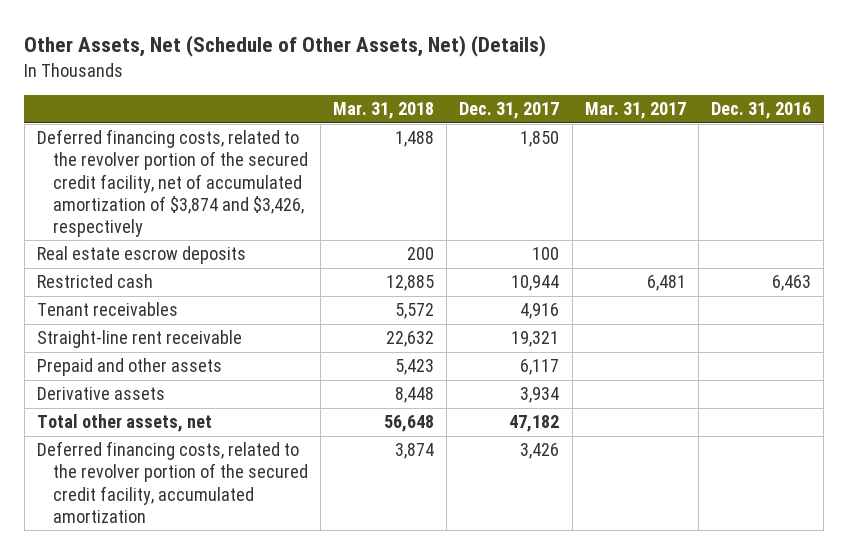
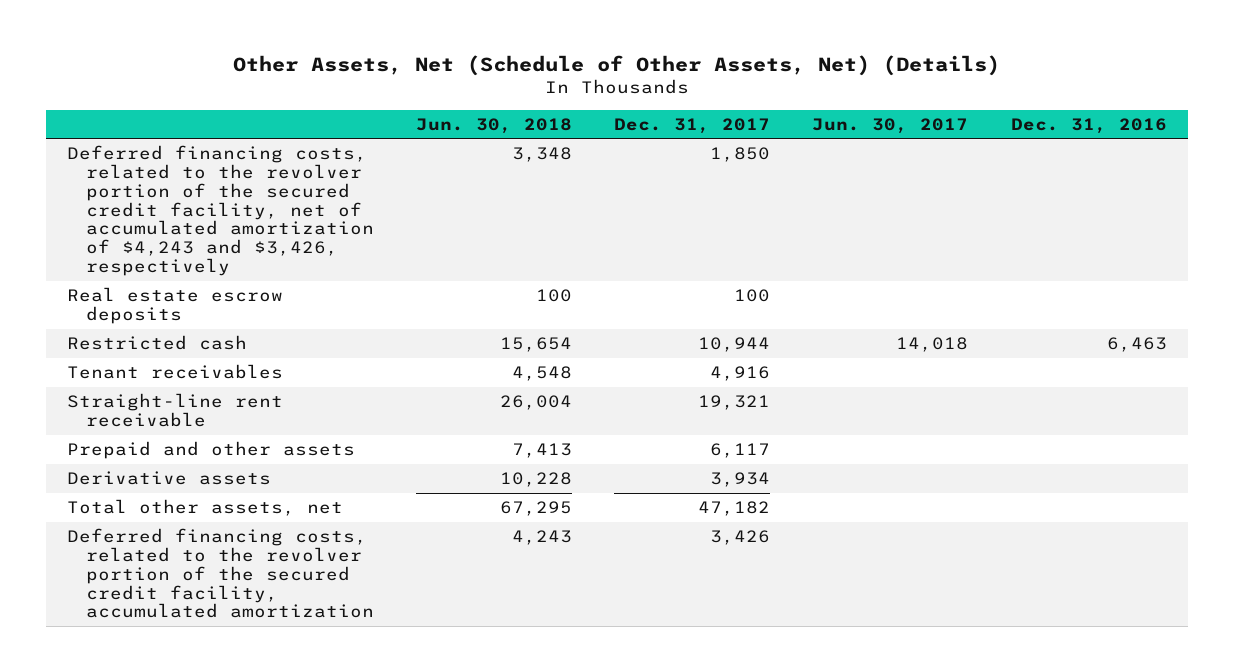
[333,102,435,120] Mar. 31, 2018 -> none
[584,102,686,120] Mar. 31, 2017 -> none
none -> [415,117,572,134] Jun. 30, 2018
none -> [812,117,969,134] Jun. 30, 2017
[36,129,308,237] Deferred financing costs, related to the revolver portion of the secured credit facility, net of accumulated amortization of $3,874 and $3,426, respectively -> [66,145,374,277] Deferred financing costs, related to the revolver portion of the secured credit facility, net of accumulated amortization of $4,243 and $3,426, respectively

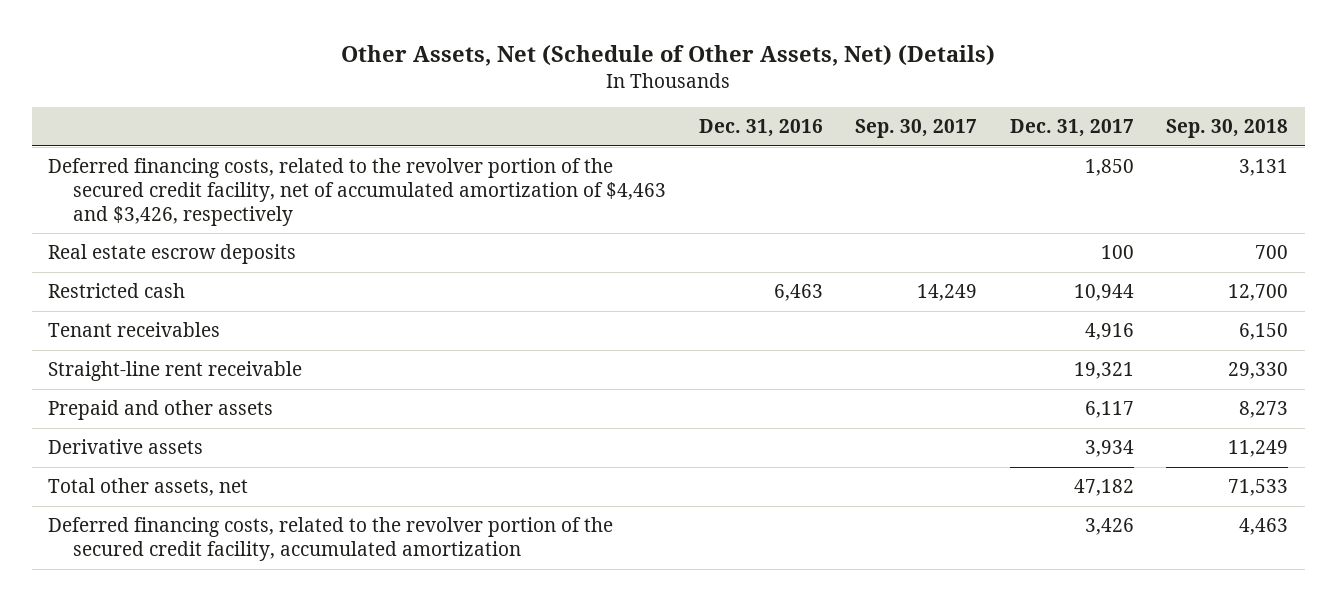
[415,117,572,134] Jun. 30, 2018 -> none
[812,117,969,134] Jun. 30, 2017 -> none
none -> [855,119,978,139] Sep. 30, 2017
none -> [1166,119,1289,139] Sep. 30, 2018
[66,145,374,277] Deferred financing costs, related to the revolver portion of the secured credit facility, net of accumulated amortization of $4,243 and $3,426, respectively -> [48,158,666,226] Deferred financing costs, related to the revolver portion of the secured credit facility, net of accumulated amortization of $4,463 and $3,426, respectively

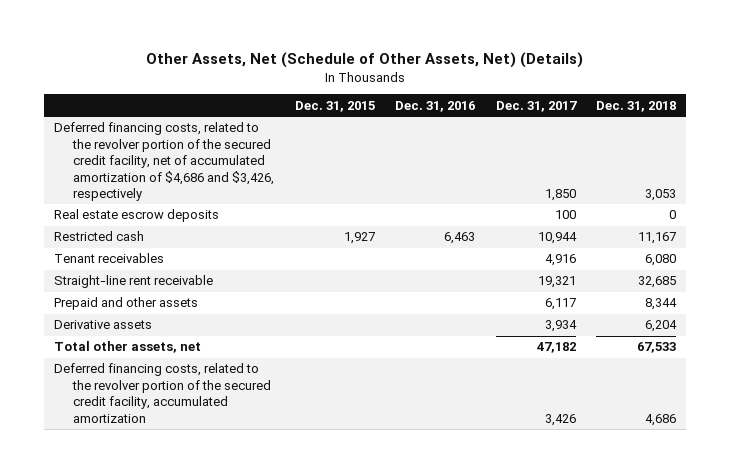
[855,119,978,139] Sep. 30, 2017 -> none
[1166,119,1289,139] Sep. 30, 2018 -> none
none -> [294,100,375,112] Dec. 31, 2015
none -> [596,100,677,112] Dec. 31, 2018
[48,158,666,226] Deferred financing costs, related to the revolver portion of the secured credit facility, net of accumulated amortization of $4,463 and $3,426, respectively -> [54,122,275,202] Deferred financing costs, related to the revolver portion of the secured credit facility, net of accumulated amortization of $4,686 and $3,426, respectively

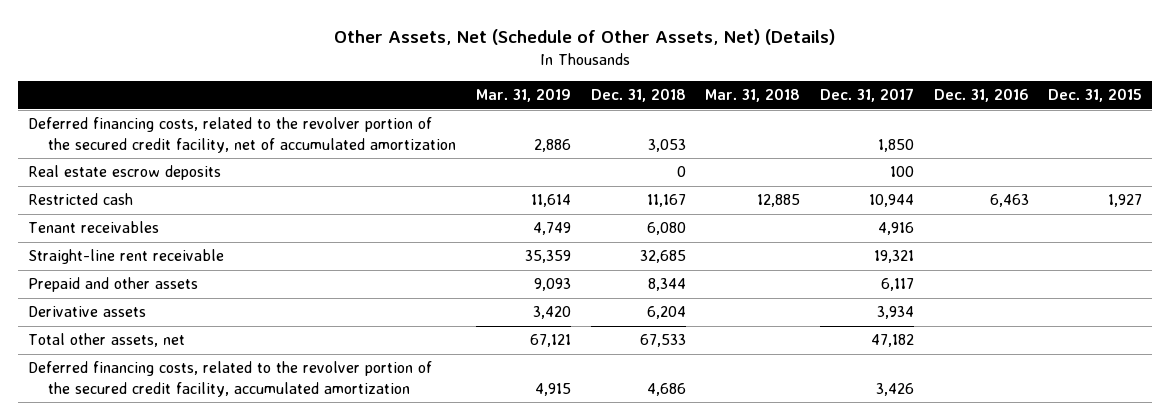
none -> [476,88,572,103] Mar. 31, 2019
none -> [705,88,801,103] Mar. 31, 2018
[54,122,275,202] Deferred financing costs, related to the revolver portion of the secured credit facility, net of accumulated amortization of $4,686 and $3,426, respectively -> [27,117,457,153] Deferred financing costs, related to the revolver portion of the secured credit facility, net of accumulated amortization

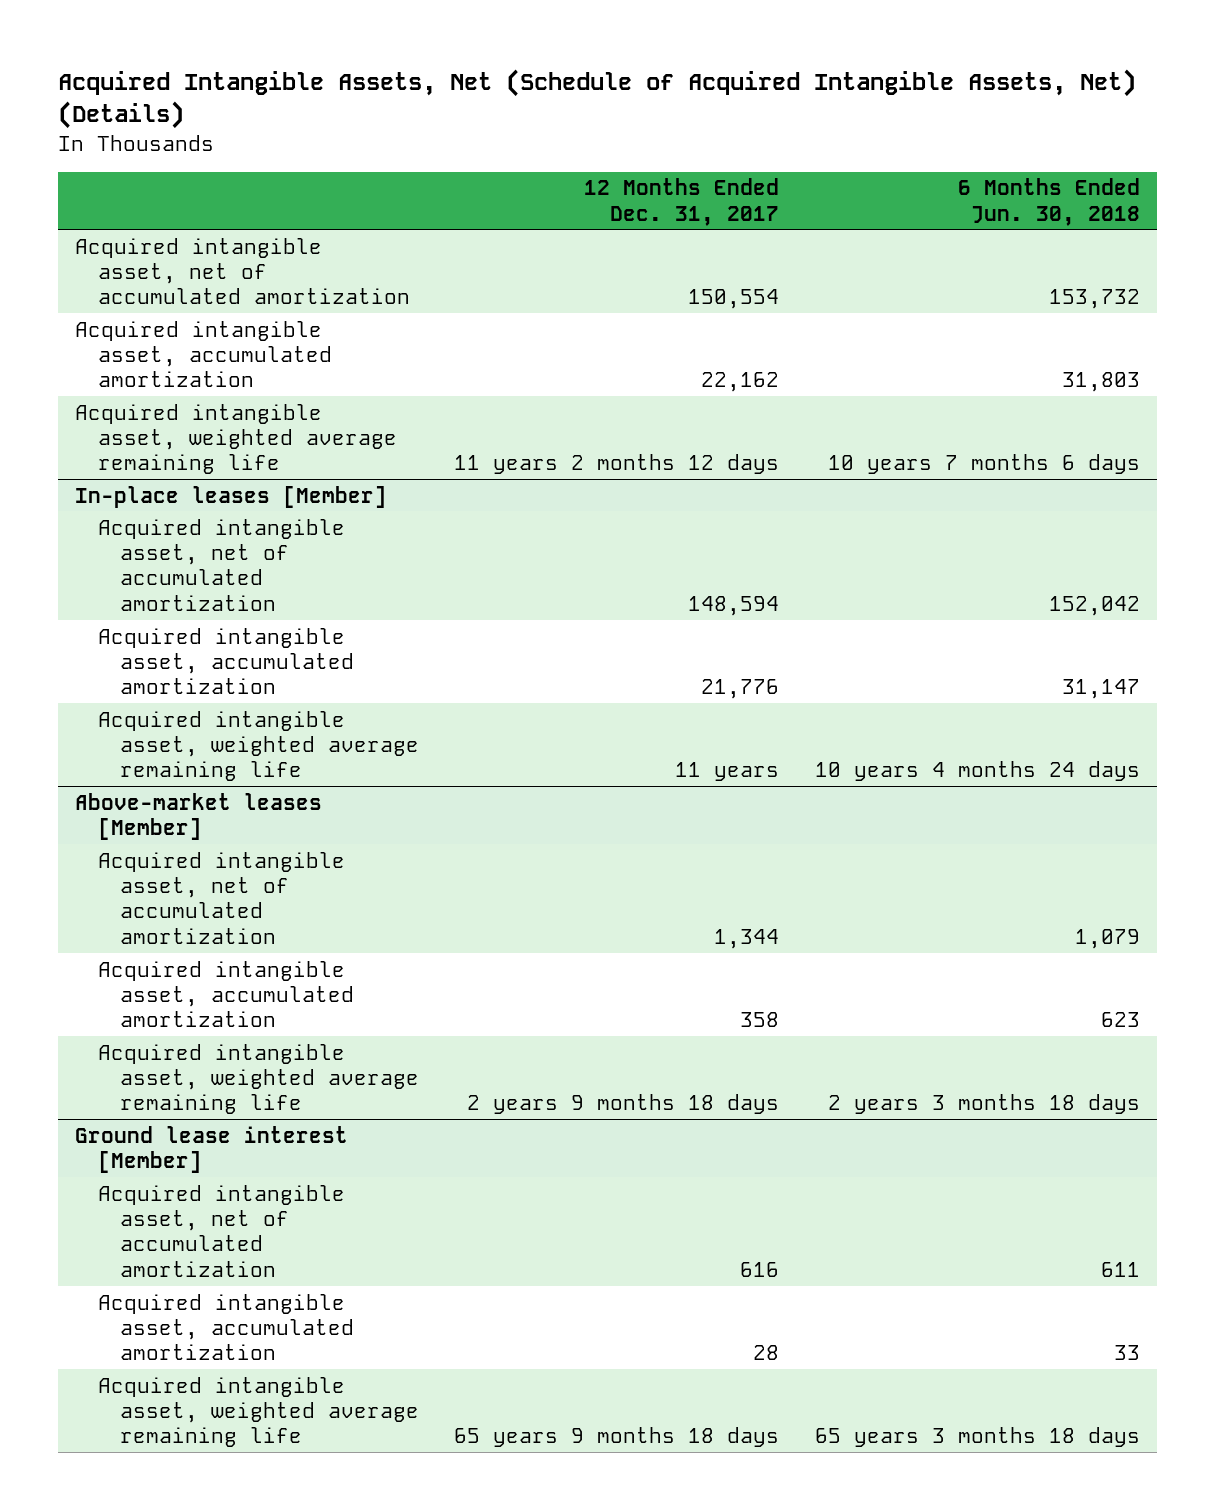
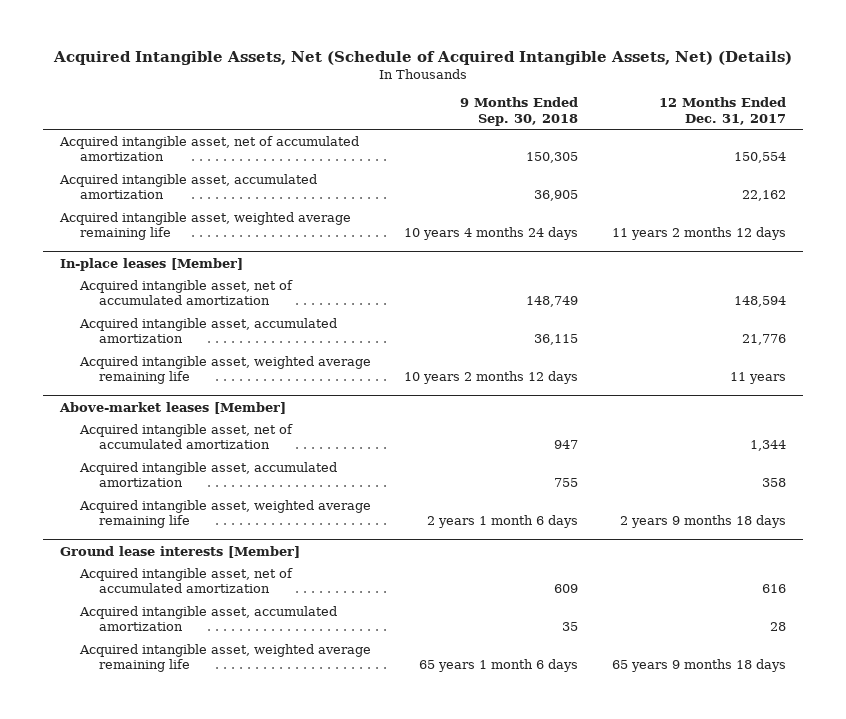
[957,178,1140,226] 6 Months Ended Jun. 30, 2018 -> none
none -> [460,97,579,126] 9 Months Ended Sep. 30, 2018
[75,1125,349,1173] Ground lease interest [Member] -> [59,545,300,558] Ground lease interests [Member]

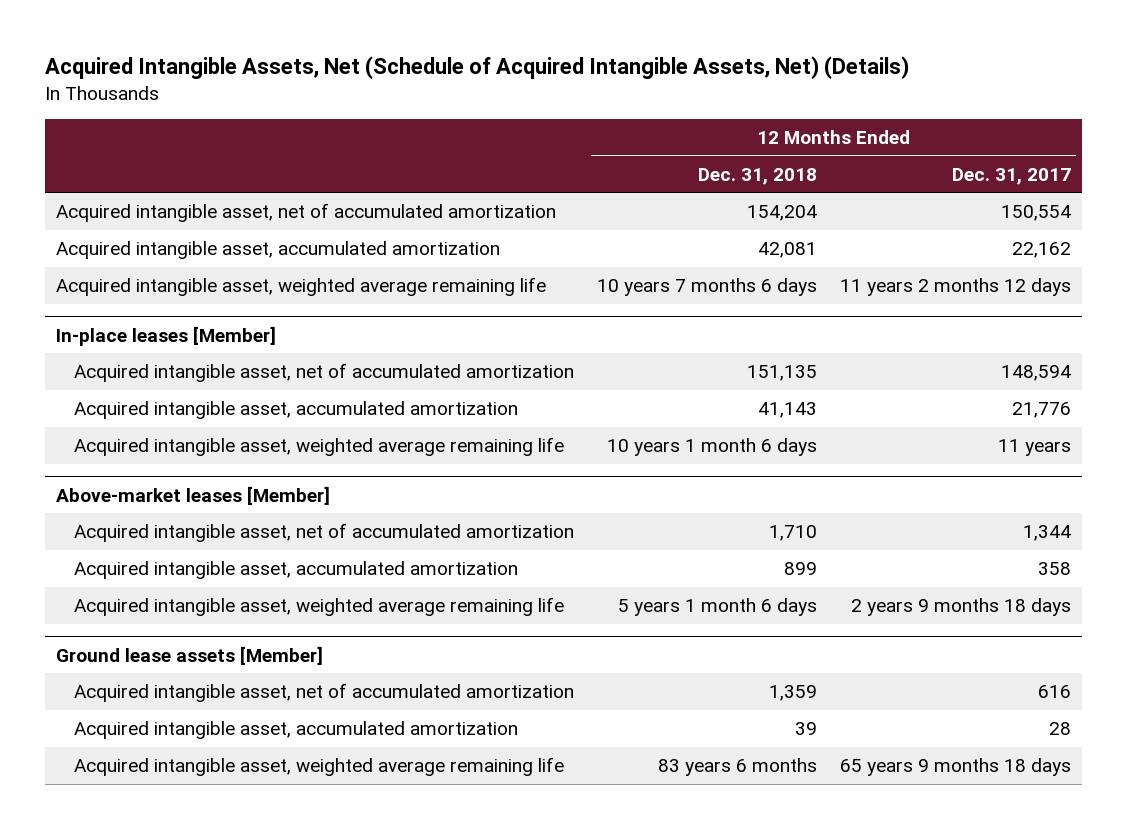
[460,97,579,126] 9 Months Ended Sep. 30, 2018 -> none
none -> [697,167,817,185] Dec. 31, 2018
[59,545,300,558] Ground lease interests [Member] -> [56,645,324,665] Ground lease assets [Member]

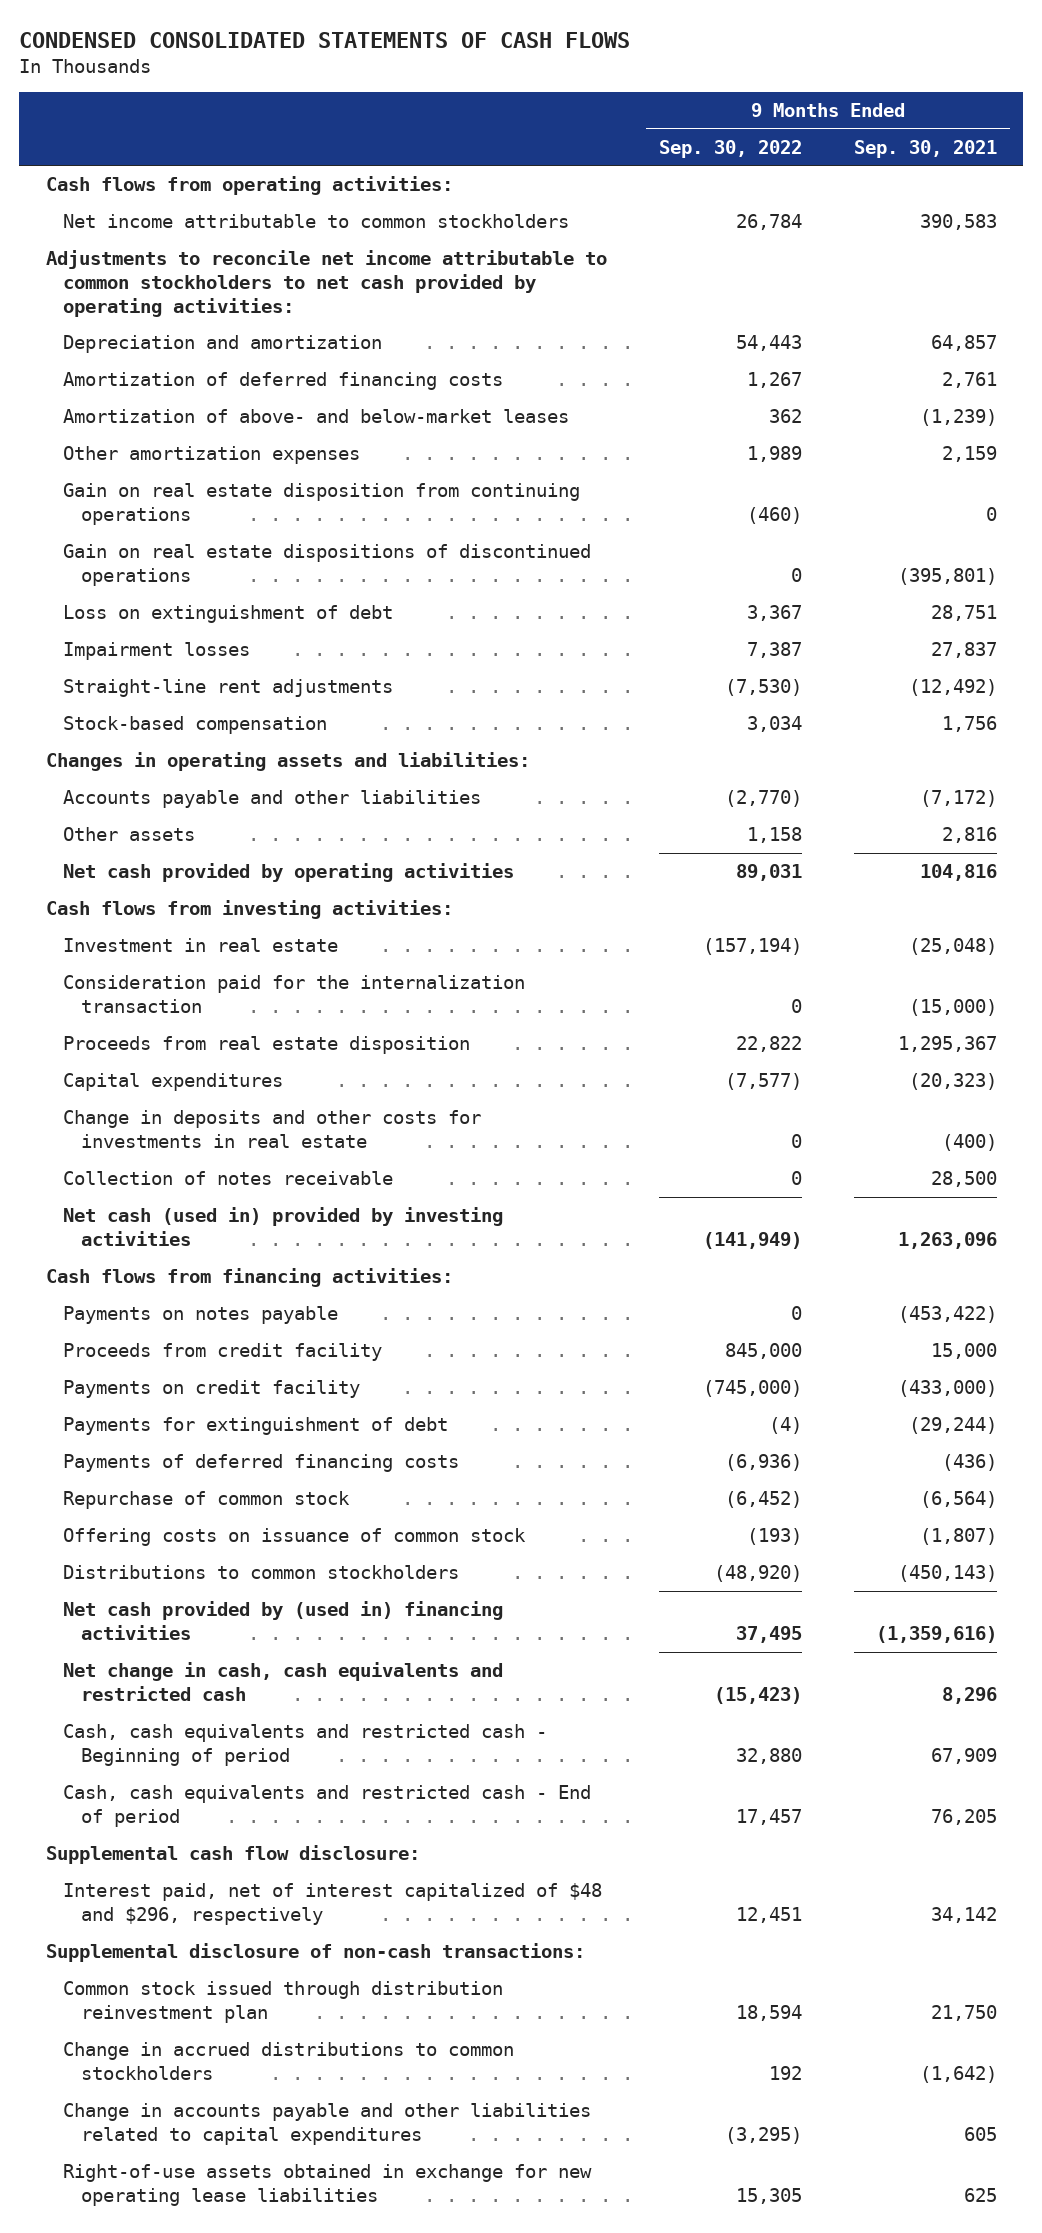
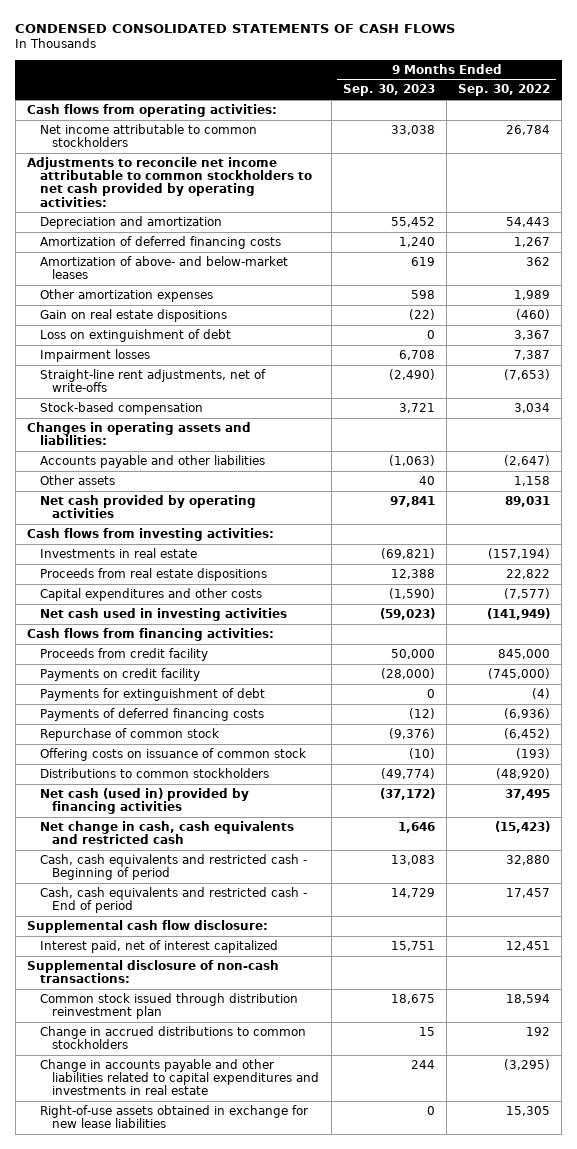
[853,139,997,158] Sep. 30, 2021 -> none
none -> [342,84,435,97] Sep. 30, 2023
[63,544,592,586] Gain on real estate dispositions of discontinued operations -> none
[63,483,581,525] Gain on real estate disposition from continuing operations -> [39,309,227,323] Gain on real estate dispositions
[63,679,394,698] Straight-line rent adjustments -> [39,369,266,393] Straight-line rent adjustments, net of write-offs
[724,679,802,697] (7,530) -> [504,369,551,381] (7,653)
[724,790,802,808] (2,770) -> [504,455,551,467] (2,647)
[63,975,526,1013] Consideration paid for the internalization transaction -> none
[63,1110,482,1148] Change in deposits and other costs for investments in real estate -> none
[63,1171,394,1186] Collection of notes receivable -> none
[63,938,339,953] Investment in real estate -> [39,548,197,559] Investments in real estate
[63,1036,471,1055] Proceeds from real estate disposition -> [39,568,267,582] Proceeds from real estate dispositions
[63,1073,284,1092] Capital expenditures -> [39,588,262,602] Capital expenditures and other costs
[63,1207,504,1246] Net cash (used in) provided by investing activities -> [39,608,287,622] Net cash used in investing activities
[63,1306,339,1325] Payments on notes payable -> none
[63,1601,504,1640] Net cash provided by (used in) financing activities -> [39,788,249,815] Net cash (used in) provided by financing activities
[63,1883,603,1925] Interest paid, net of interest capitalized of $48 and $296, respectively -> [39,940,278,954] Interest paid, net of interest capitalized
[63,2103,592,2145] Change in accounts payable and other liabilities related to capital expenditures -> [39,1059,320,1096] Change in accounts payable and other liabilities related to capital expenditures and investments in real estate
[63,2164,593,2206] Right-of-use assets obtained in exchange for new operating lease liabilities -> [39,1105,308,1129] Right-of-use assets obtained in exchange for new lease liabilities

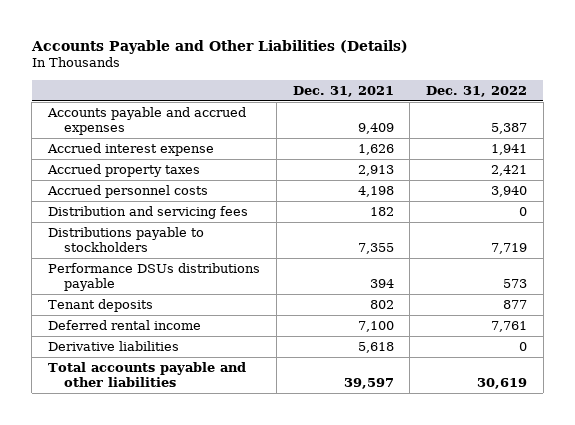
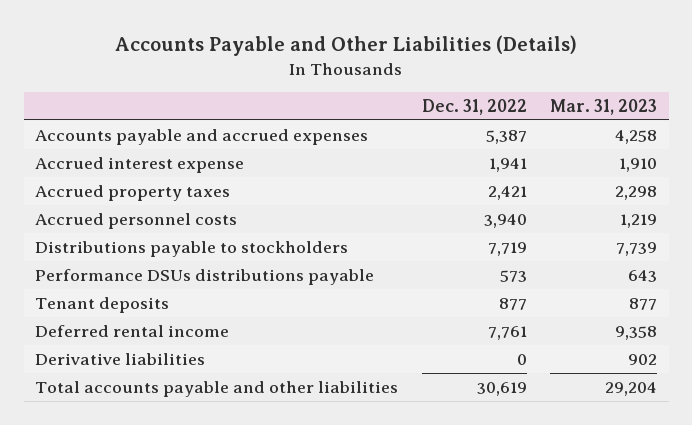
[292,85,394,97] Dec. 31, 2021 -> none
none -> [549,99,657,116] Mar. 31, 2023
[48,206,249,220] Distribution and servicing fees -> none

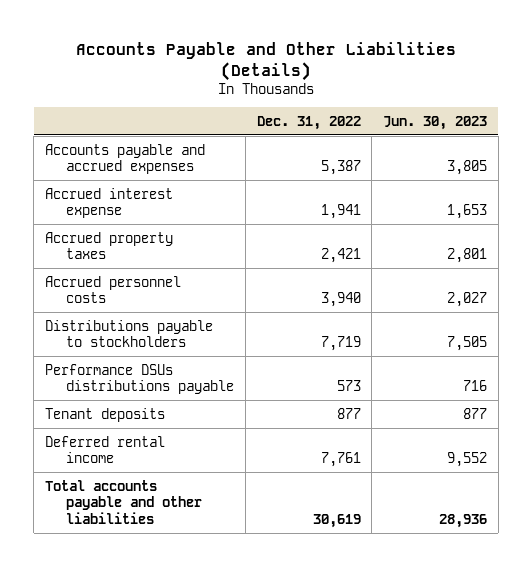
[549,99,657,116] Mar. 31, 2023 -> none
none -> [382,115,487,130] Jun. 30, 2023
[35,352,206,365] Derivative liabilities -> none

